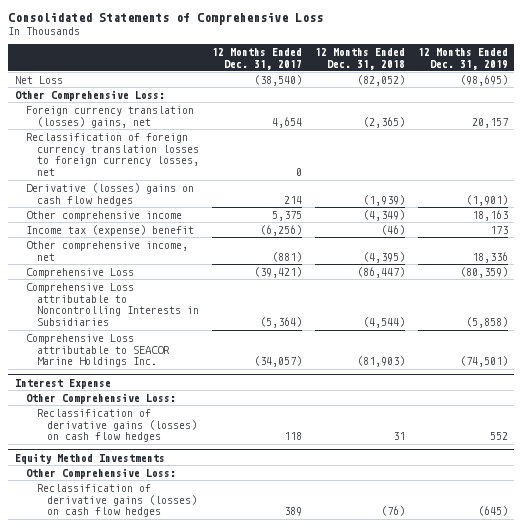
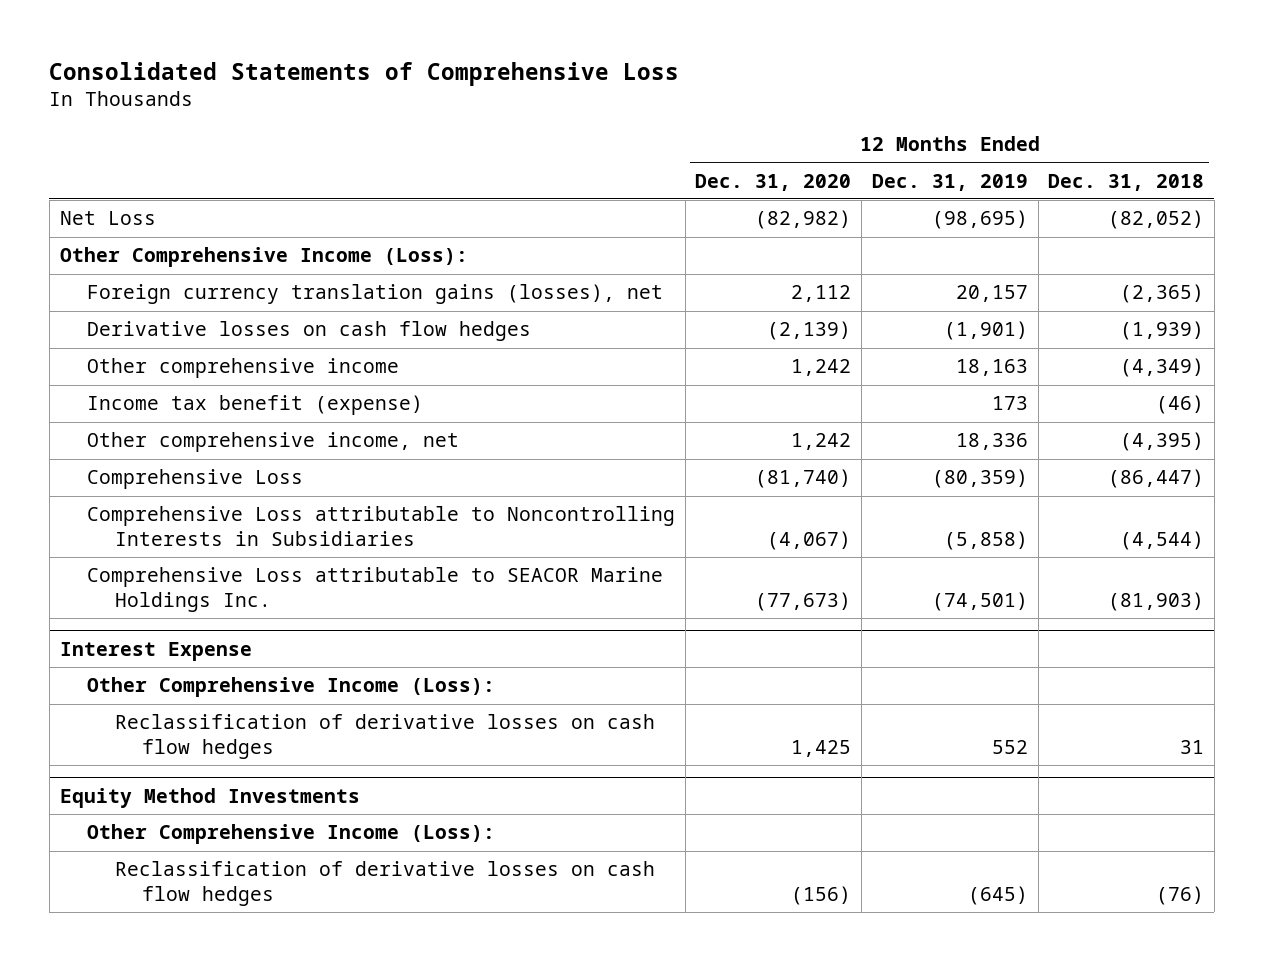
[211,47,302,70] 12 Months Ended Dec. 31, 2017 -> none
none -> [695,173,852,191] Dec. 31, 2020
[25,132,199,177] Reclassification of foreign currency translation losses to foreign currency losses, net -> none
[14,89,165,101] Other Comprehensive Loss: -> [59,247,468,268] Other Comprehensive Income (Loss):
[25,105,194,128] Foreign currency translation (losses) gains, net -> [87,284,664,305] Foreign currency translation gains (losses), net
[25,182,194,206] Derivative (losses) gains on cash flow hedges -> [87,321,532,342] Derivative losses on cash flow hedges
[25,224,194,236] Income tax (expense) benefit -> [87,395,424,416] Income tax benefit (expense)
[25,392,176,404] Other Comprehensive Loss: -> [87,677,496,698] Other Comprehensive Income (Loss):
[36,408,198,443] Reclassification of derivative gains (losses) on cash flow hedges -> [114,714,655,759] Reclassification of derivative losses on cash flow hedges
[25,467,176,479] Other Comprehensive Loss: -> [87,824,496,845] Other Comprehensive Income (Loss):
[36,483,198,518] Reclassification of derivative gains (losses) on cash flow hedges -> [114,861,655,906] Reclassification of derivative losses on cash flow hedges

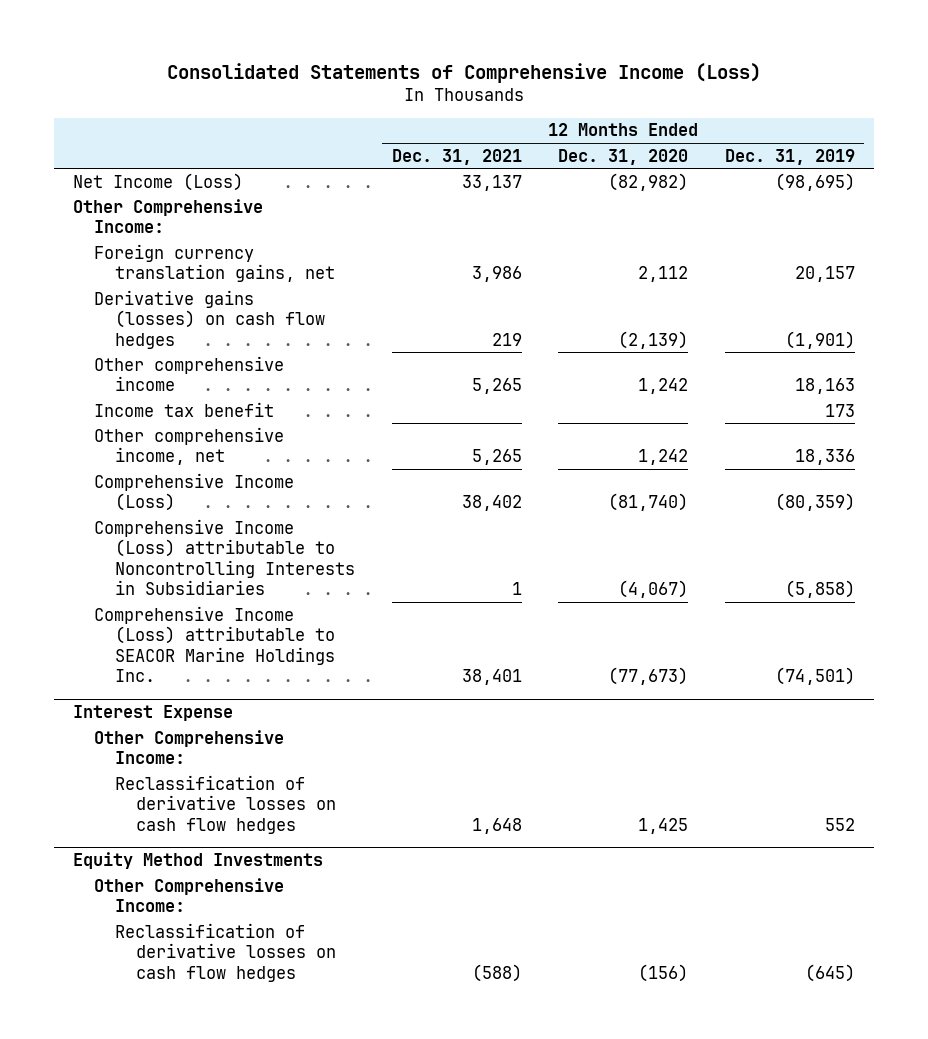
[49,61,680,86] Consolidated Statements of Comprehensive Loss -> [166,63,761,84] Consolidated Statements of Comprehensive Income (Loss)
[1048,173,1205,191] Dec. 31, 2018 -> none
none -> [391,148,522,165] Dec. 31, 2021
[59,211,156,226] Net Loss -> [72,172,243,191] Net Income (Loss)
[59,247,468,268] Other Comprehensive Income (Loss): -> [72,198,263,234] Other Comprehensive Income:
[87,284,664,305] Foreign currency translation gains (losses), net -> [93,243,335,283] Foreign currency translation gains, net
[87,321,532,342] Derivative losses on cash flow hedges -> [93,289,325,349] Derivative gains (losses) on cash flow hedges
[87,395,424,416] Income tax benefit (expense) -> [93,401,274,417] Income tax benefit
[87,469,304,490] Comprehensive Loss -> [93,472,294,512] Comprehensive Income (Loss)
[87,506,676,546] Comprehensive Loss attributable to Noncontrolling Interests in Subsidiaries -> [93,518,355,596] Comprehensive Income (Loss) attributable to Noncontrolling Interests in Subsidiaries
[87,567,664,612] Comprehensive Loss attributable to SEACOR Marine Holdings Inc. -> [93,605,335,683] Comprehensive Income (Loss) attributable to SEACOR Marine Holdings Inc.
[87,677,496,698] Other Comprehensive Income (Loss): -> [93,729,284,765] Other Comprehensive Income:
[87,824,496,845] Other Comprehensive Income (Loss): -> [93,877,284,913] Other Comprehensive Income:

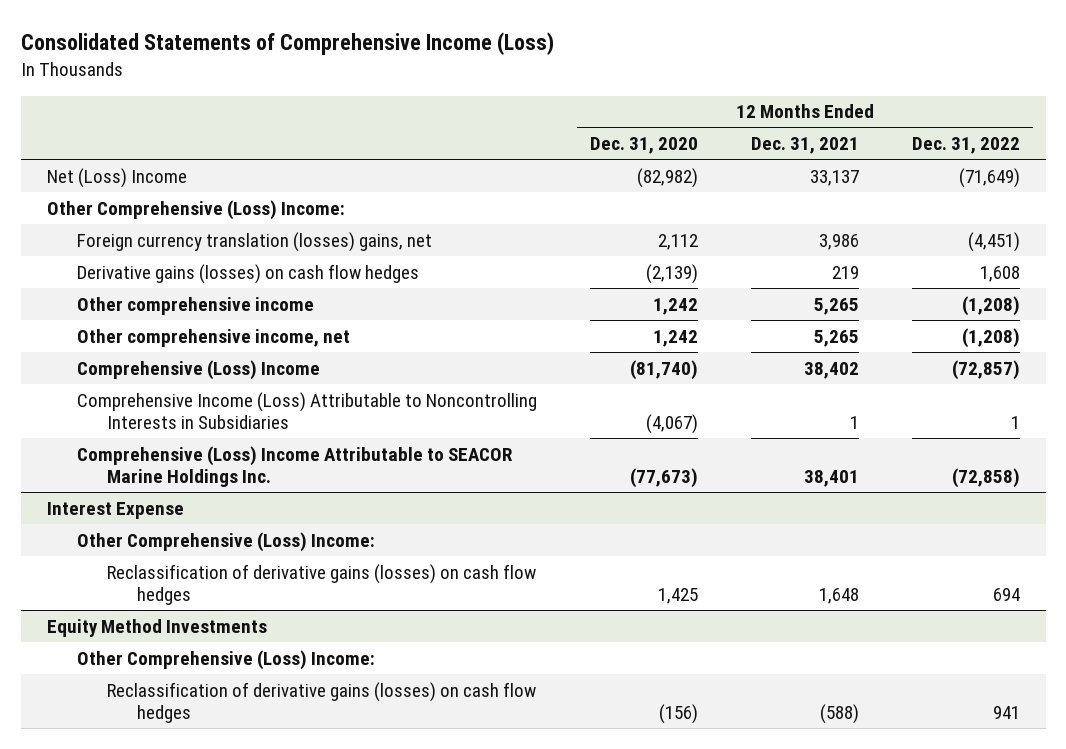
[725,148,856,165] Dec. 31, 2019 -> none
none -> [911,137,1020,155] Dec. 31, 2022
[72,172,243,191] Net Income (Loss) -> [46,167,187,188] Net (Loss) Income
[72,198,263,234] Other Comprehensive Income: -> [46,199,345,220] Other Comprehensive (Loss) Income:
[93,243,335,283] Foreign currency translation gains, net -> [77,231,433,252] Foreign currency translation (losses) gains, net
[93,401,274,417] Income tax benefit -> none
[93,472,294,512] Comprehensive Income (Loss) -> [77,359,321,380] Comprehensive (Loss) Income
[93,518,355,596] Comprehensive Income (Loss) attributable to Noncontrolling Interests in Subsidiaries -> [77,391,538,430] Comprehensive Income (Loss) Attributable to Noncontrolling Interests in Subsidiaries
[93,605,335,683] Comprehensive Income (Loss) attributable to SEACOR Marine Holdings Inc. -> [77,445,514,488] Comprehensive (Loss) Income Attributable to SEACOR Marine Holdings Inc.
[93,729,284,765] Other Comprehensive Income: -> [77,531,376,552] Other Comprehensive (Loss) Income:
[114,774,336,834] Reclassification of derivative losses on cash flow hedges -> [107,563,537,606] Reclassification of derivative gains (losses) on cash flow hedges
[93,877,284,913] Other Comprehensive Income: -> [77,649,376,670] Other Comprehensive (Loss) Income:
[114,922,336,982] Reclassification of derivative losses on cash flow hedges -> [107,681,537,724] Reclassification of derivative gains (losses) on cash flow hedges

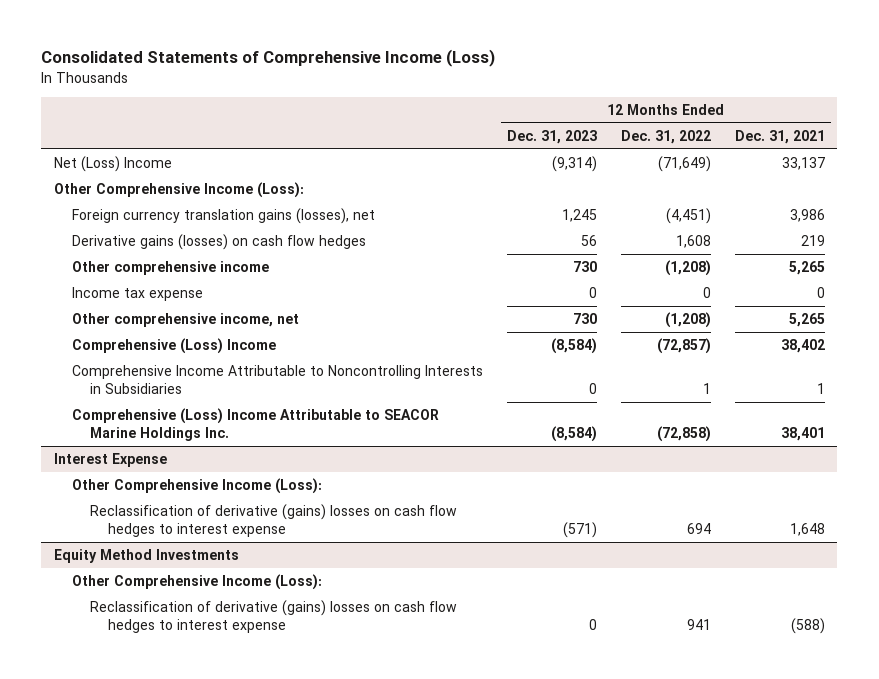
[589,137,698,155] Dec. 31, 2020 -> none
none -> [506,129,597,144] Dec. 31, 2023
[46,199,345,220] Other Comprehensive (Loss) Income: -> [53,182,304,199] Other Comprehensive Income (Loss):
[77,231,433,252] Foreign currency translation (losses) gains, net -> [71,208,375,225] Foreign currency translation gains (losses), net
none -> [71,287,203,302] Income tax expense
[77,391,538,430] Comprehensive Income (Loss) Attributable to Noncontrolling Interests in Subsidiaries -> [71,365,483,395] Comprehensive Income Attributable to Noncontrolling Interests in Subsidiaries
[77,531,376,552] Other Comprehensive (Loss) Income: -> [71,478,322,495] Other Comprehensive Income (Loss):
[107,563,537,606] Reclassification of derivative gains (losses) on cash flow hedges -> [89,504,457,538] Reclassification of derivative (gains) losses on cash flow hedges to interest expense
[77,649,376,670] Other Comprehensive (Loss) Income: -> [71,574,322,591] Other Comprehensive Income (Loss):
[107,681,537,724] Reclassification of derivative gains (losses) on cash flow hedges -> [89,600,457,634] Reclassification of derivative (gains) losses on cash flow hedges to interest expense

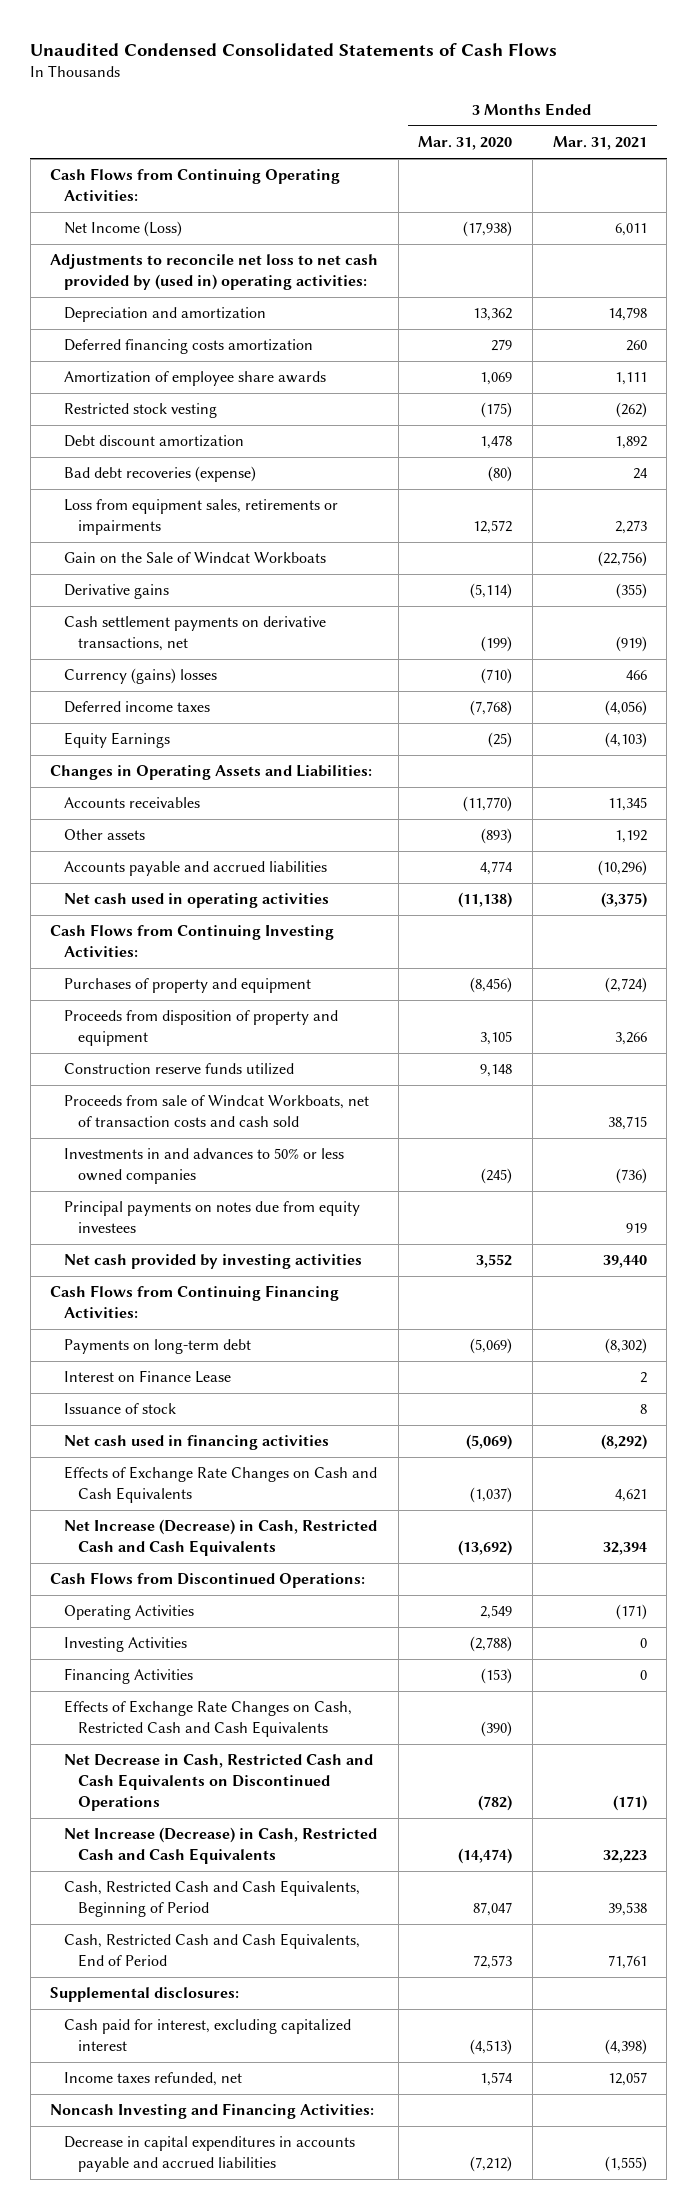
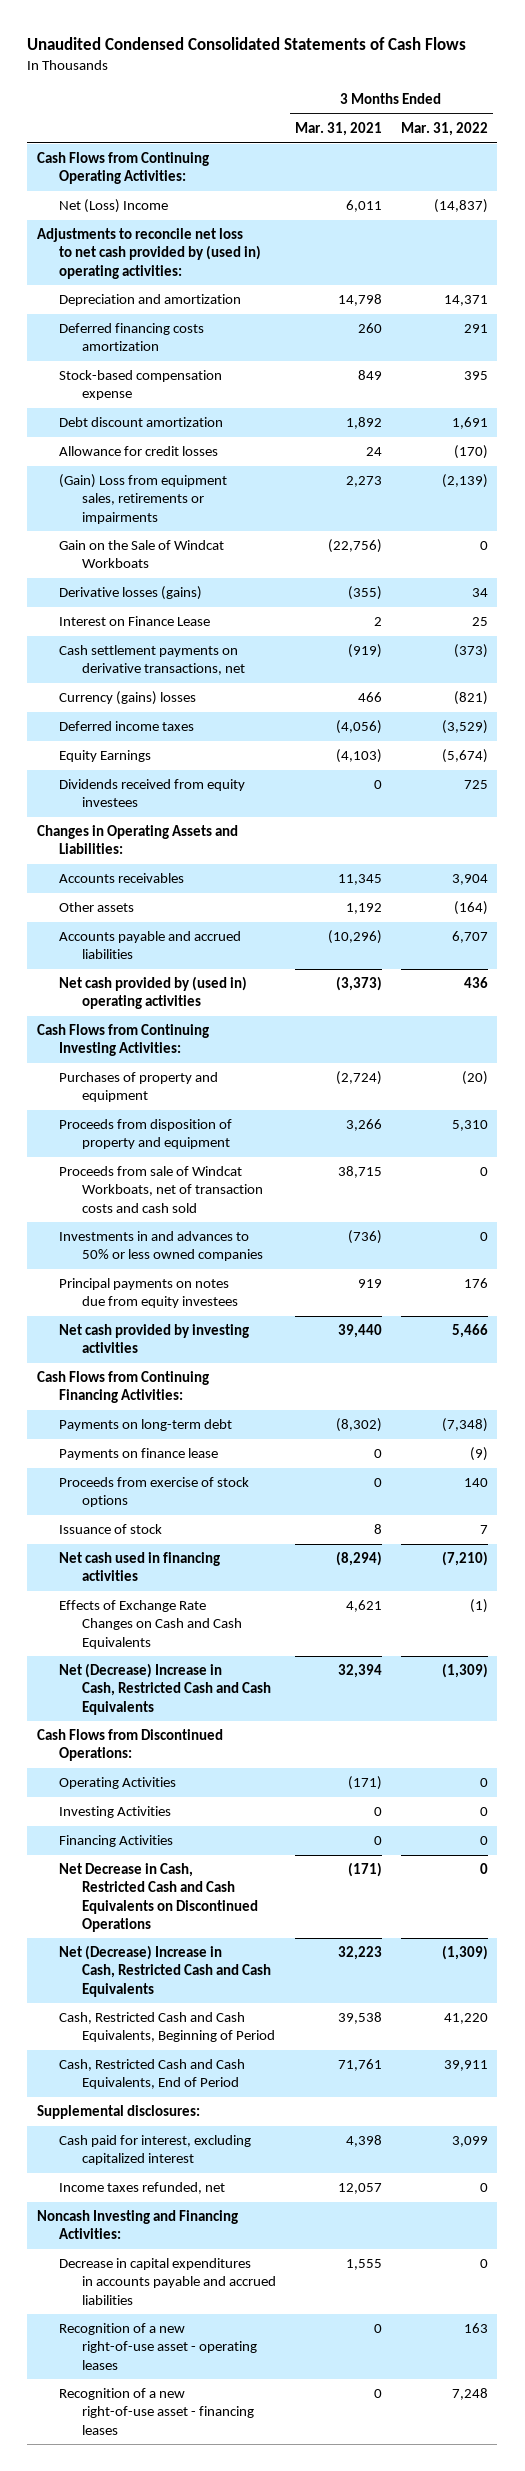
[418,136,513,151] Mar. 31, 2020 -> none
none -> [400,122,488,137] Mar. 31, 2022
[64,221,183,238] Net Income (Loss) -> [59,199,169,214] Net (Loss) Income
[64,371,327,387] Amortization of employee share awards -> none
[64,403,218,419] Restricted stock vesting -> none
none -> [59,370,223,401] Stock-based compensation expense
[64,466,257,483] Bad debt recoveries (expense) -> [59,446,219,457] Allowance for credit losses
[64,499,339,536] Loss from equipment sales, retirements or impairments -> [59,474,228,524] (Gain) Loss from equipment sales, retirements or impairments
[64,584,170,600] Derivative gains -> [59,586,203,601] Derivative losses (gains)
[64,1370,232,1384] Interest on Finance Lease -> [59,616,211,627] Interest on Finance Lease
none -> [59,779,246,808] Dividends received from equity investees
[64,893,330,909] Net cash used in operating activities -> [59,976,248,1010] Net cash provided by (used in) operating activities
[600,892,647,909] (3,375) -> [335,976,382,992] (3,373)
[64,1063,295,1076] Construction reserve funds utilized -> none
none -> [59,1448,219,1461] Payments on finance lease
none -> [59,1477,250,1508] Proceeds from exercise of stock options
[600,1434,647,1451] (8,292) -> [335,1551,382,1567] (8,294)
[64,1519,378,1557] Net Increase (Decrease) in Cash, Restricted Cash and Cash Equivalents -> [59,1663,271,1715] Net (Decrease) Increase in Cash, Restricted Cash and Cash Equivalents
[64,1700,353,1738] Effects of Exchange Rate Changes on Cash, Restricted Cash and Cash Equivalents -> none
[64,1827,378,1865] Net Increase (Decrease) in Cash, Restricted Cash and Cash Equivalents -> [59,1945,271,1997] Net (Decrease) Increase in Cash, Restricted Cash and Cash Equivalents
[604,2039,647,2056] (4,398) -> [345,2135,382,2148] 4,398
[604,2156,647,2173] (1,555) -> [345,2259,382,2271] 1,555
none -> [59,2323,257,2370] Recognition of a new right-of-use asset - operating leases
none -> [59,2388,254,2435] Recognition of a new right-of-use asset - financing leases

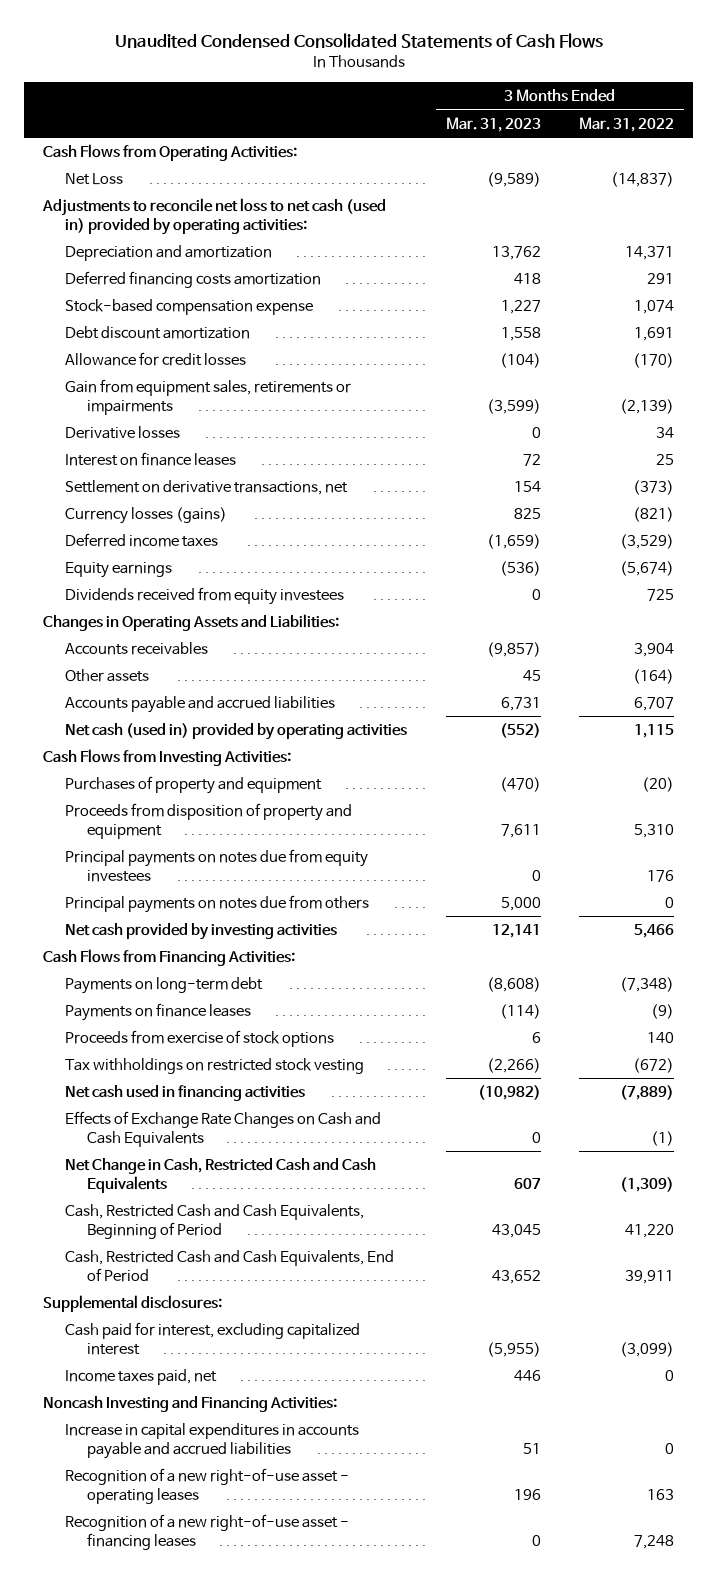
[294,122,382,137] Mar. 31, 2021 -> none
none -> [445,116,541,132] Mar. 31, 2023
[36,152,209,185] Cash Flows from Continuing Operating Activities: -> [43,144,298,162] Cash Flows from Operating Activities:
[59,199,169,214] Net (Loss) Income -> [65,173,124,186] Net Loss
[36,228,262,279] Adjustments to reconcile net loss to net cash provided by (used in) operating activities: -> [42,198,387,235] Adjustments to reconcile net loss to net cash (used in) provided by operating activities:
[463,371,488,381] 395 -> [634,300,675,315] 1,074
[59,540,225,569] Gain on the Sale of Windcat Workboats -> none
[59,474,228,524] (Gain) Loss from equipment sales, retirements or impairments -> [65,379,352,415] Gain from equipment sales, retirements or impairments
[59,586,203,601] Derivative losses (gains) -> [65,426,181,440] Derivative losses
[59,616,211,627] Interest on Finance Lease -> [65,452,237,467] Interest on finance leases
[59,645,245,676] Cash settlement payments on derivative transactions, net -> [65,480,349,496] Settlement on derivative transactions, net
[59,691,197,706] Currency (gains) losses -> [65,507,228,525] Currency losses (gains)
[59,750,152,763] Equity Earnings -> [65,562,173,579] Equity earnings
[59,976,248,1010] Net cash provided by (used in) operating activities -> [65,723,408,741] Net cash (used in) provided by operating activities
[463,977,488,989] 436 -> [634,724,675,739] 1,115
[36,1024,209,1057] Cash Flows from Continuing Investing Activities: -> [43,749,292,767] Cash Flows from Investing Activities:
[59,1166,263,1213] Proceeds from sale of Windcat Workboats, net of transaction costs and cash sold -> none
[59,1231,263,1262] Investments in and advances to 50% or less owned companies -> none
none -> [65,895,370,914] Principal payments on notes due from others
[36,1371,209,1404] Cash Flows from Continuing Financing Activities: -> [43,949,296,967] Cash Flows from Financing Activities:
[59,1448,219,1461] Payments on finance lease -> [65,1003,252,1022] Payments on finance leases
[59,1524,163,1535] Issuance of stock -> none
none -> [65,1058,365,1075] Tax withholdings on restricted stock vesting
[441,1551,488,1567] (7,210) -> [620,1085,675,1101] (7,889)
[59,1663,271,1715] Net (Decrease) Increase in Cash, Restricted Cash and Cash Equivalents -> none
[36,1729,223,1762] Cash Flows from Discontinued Operations: -> none
[59,1777,177,1790] Operating Activities -> none
[59,1806,172,1819] Investing Activities -> none
[59,1835,174,1848] Financing Activities -> none
[59,1863,258,1932] Net Decrease in Cash, Restricted Cash and Cash Equivalents on Discontinued Operations -> none
[59,1945,271,1997] Net (Decrease) Increase in Cash, Restricted Cash and Cash Equivalents -> [65,1158,377,1193] Net Change in Cash, Restricted Cash and Cash Equivalents
[451,2136,488,2148] 3,099 -> [620,1341,675,1357] (3,099)
[59,2182,226,2195] Income taxes refunded, net -> [65,1369,218,1386] Income taxes paid, net
[59,2258,276,2305] Decrease in capital expenditures in accounts payable and accrued liabilities -> [65,1423,360,1459] Increase in capital expenditures in accounts payable and accrued liabilities

